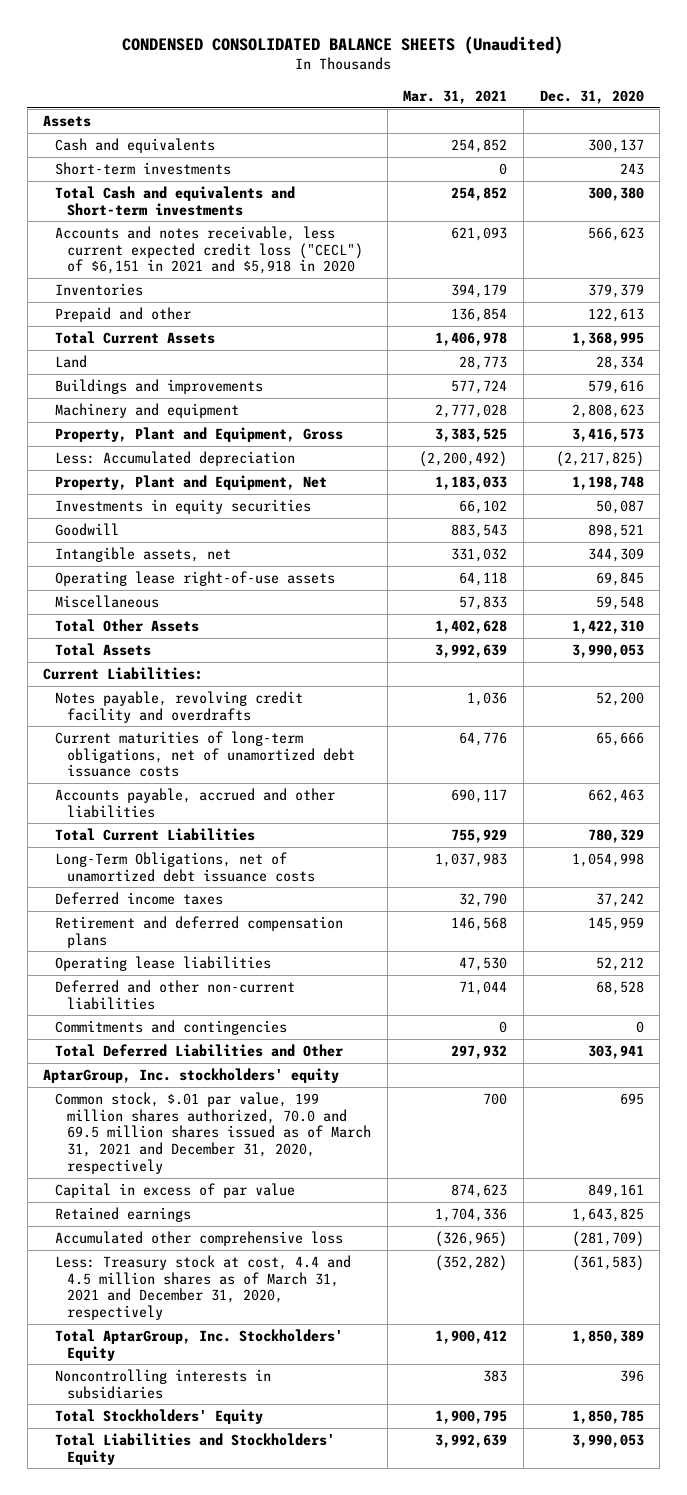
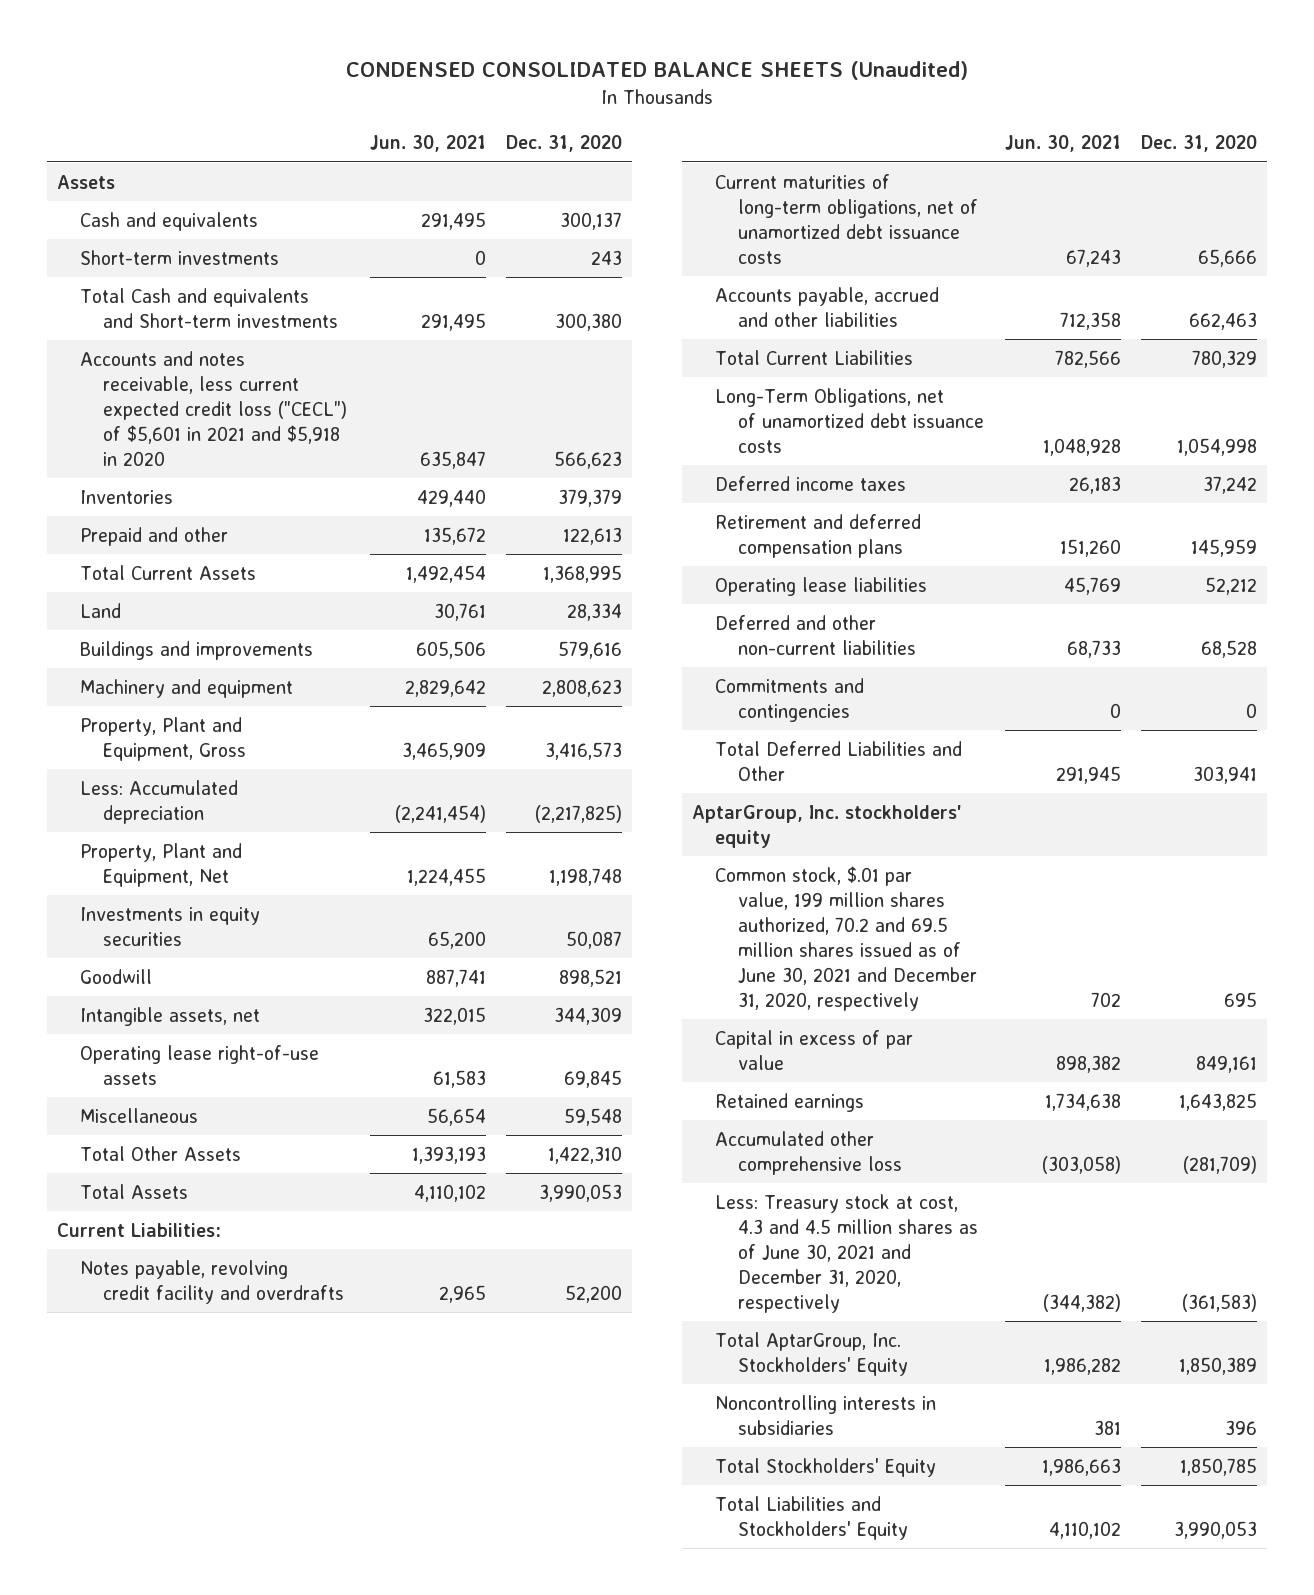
[403,89,508,104] Mar. 31, 2021 -> none
none -> [369,135,486,153] Jun. 30, 2021
[55,225,364,275] Accounts and notes receivable, less current expected credit loss ("CECL") of $6,151 in 2021 and $5,918 in 2020 -> [80,350,348,466] Accounts and notes receivable, less current expected credit loss ("CECL") of $5,601 in 2021 and $5,918 in 2020
[55,1091,372,1174] Common stock, $.01 par value, 199 million shares authorized, 70.0 and 69.5 million shares issued as of March 31, 2021 and December 31, 2020, respectively -> [714,865,978,1011] Common stock, $.01 par value, 199 million shares authorized, 70.2 and 69.5 million shares issued as of June 30, 2021 and December 31, 2020, respectively
[55,1254,352,1321] Less: Treasury stock at cost, 4.4 and 4.5 million shares as of March 31, 2021 and December 31, 2020, respectively -> [714,1193,979,1313] Less: Treasury stock at cost, 4.3 and 4.5 million shares as of June 30, 2021 and December 31, 2020, respectively

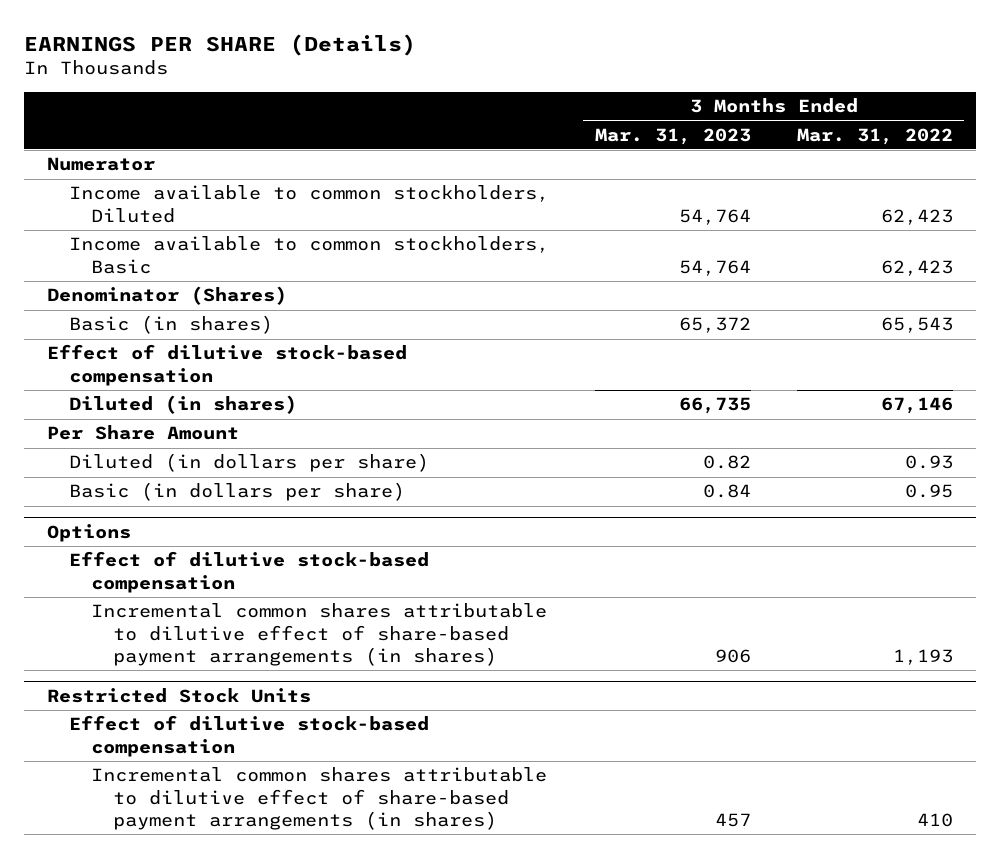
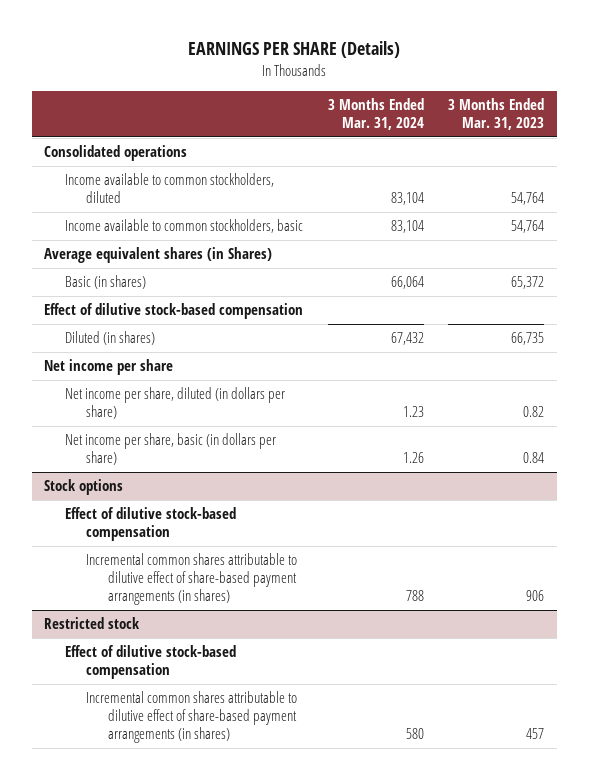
[796,127,953,145] Mar. 31, 2022 -> none
none -> [327,98,424,131] 3 Months Ended Mar. 31, 2024
[46,157,155,172] Numerator -> [44,145,188,162] Consolidated operations
[68,185,549,223] Income available to common stockholders, Diluted -> [65,173,275,204] Income available to common stockholders, diluted
[68,236,549,274] Income available to common stockholders, Basic -> [65,219,304,234] Income available to common stockholders, basic
[46,286,287,306] Denominator (Shares) -> [44,247,273,264] Average equivalent shares (in Shares)
[46,425,239,441] Per Share Amount -> [44,359,174,376] Net income per share
[68,453,429,473] Diluted (in dollars per share) -> [65,387,286,420] Net income per share, diluted (in dollars per share)
[68,482,405,502] Basic (in dollars per share) -> [65,433,277,466] Net income per share, basic (in dollars per share)
[46,523,131,542] Options -> [44,479,124,496] Stock options
[46,687,311,703] Restricted Stock Units -> [44,617,141,630] Restricted stock

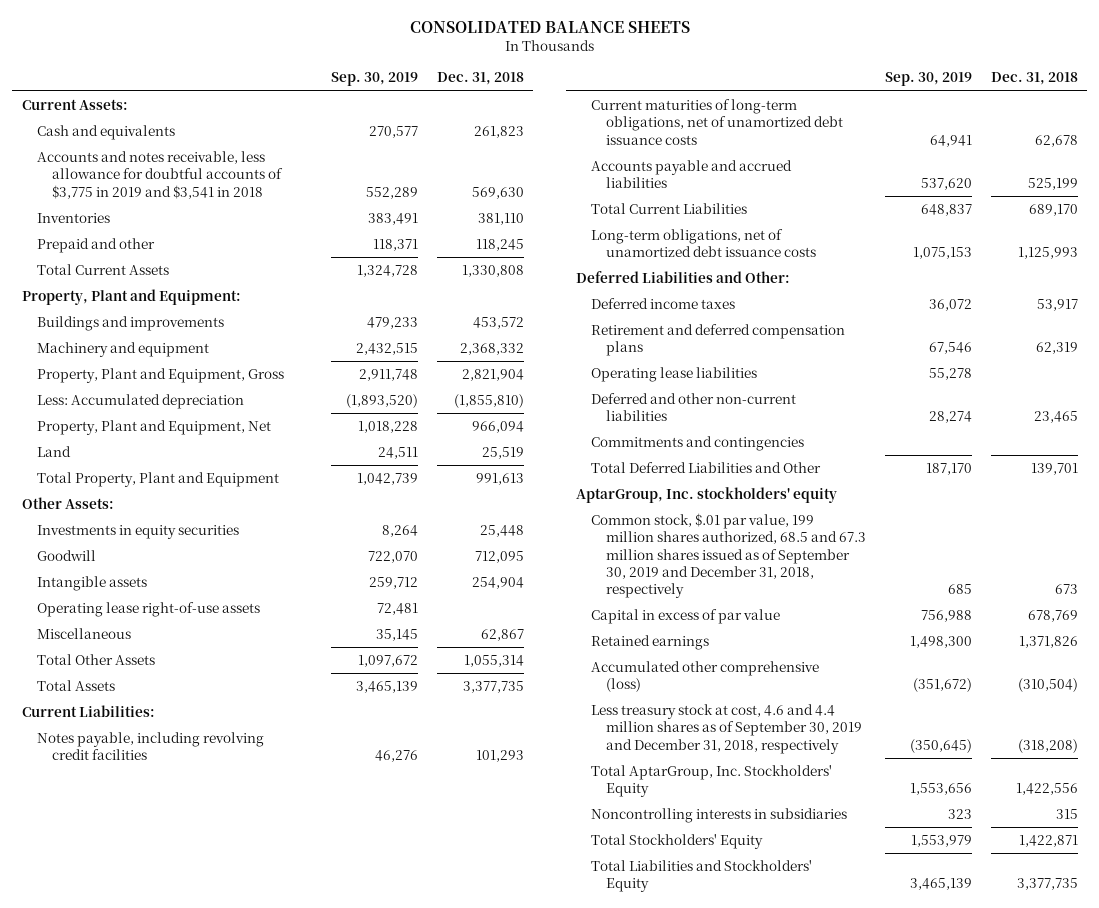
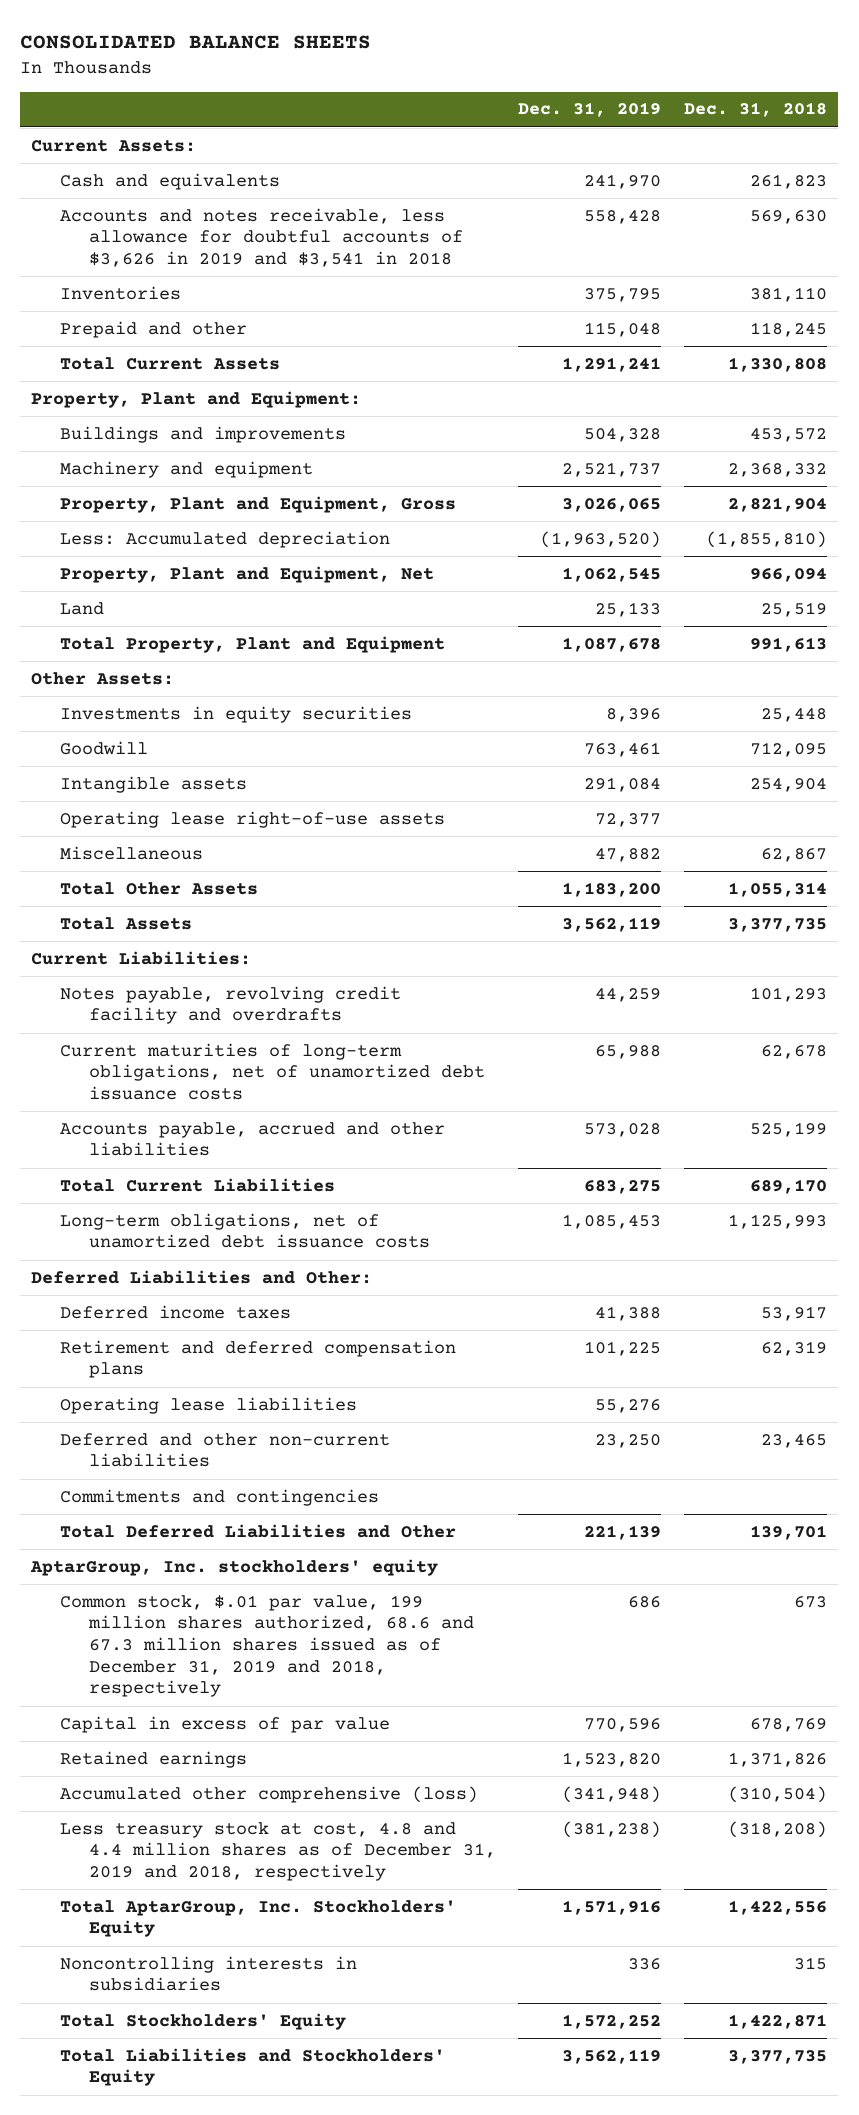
[330,72,418,87] Sep. 30, 2019 -> none
none -> [518,102,662,118] Dec. 31, 2019
[36,150,283,199] Accounts and notes receivable, less allowance for doubtful accounts of $3,775 in 2019 and $3,541 in 2018 -> [60,207,463,268] Accounts and notes receivable, less allowance for doubtful accounts of $3,626 in 2019 and $3,541 in 2018
[36,731,264,761] Notes payable, including revolving credit facilities -> [60,985,402,1025] Notes payable, revolving credit facility and overdrafts
[590,159,792,189] Accounts payable and accrued liabilities -> [60,1121,446,1157] Accounts payable, accrued and other liabilities
[590,512,866,599] Common stock, $.01 par value, 199 million shares authorized, 68.5 and 67.3 million shares issued as of September 30, 2019 and December 31, 2018, respectively -> [60,1594,474,1698] Common stock, $.01 par value, 199 million shares authorized, 68.6 and 67.3 million shares issued as of December 31, 2019 and 2018, respectively
[590,703,862,754] Less treasury stock at cost, 4.6 and 4.4 million shares as of September 30, 2019 and December 31, 2018, respectively -> [60,1821,496,1882] Less treasury stock at cost, 4.8 and 4.4 million shares as of December 31, 2019 and 2018, respectively

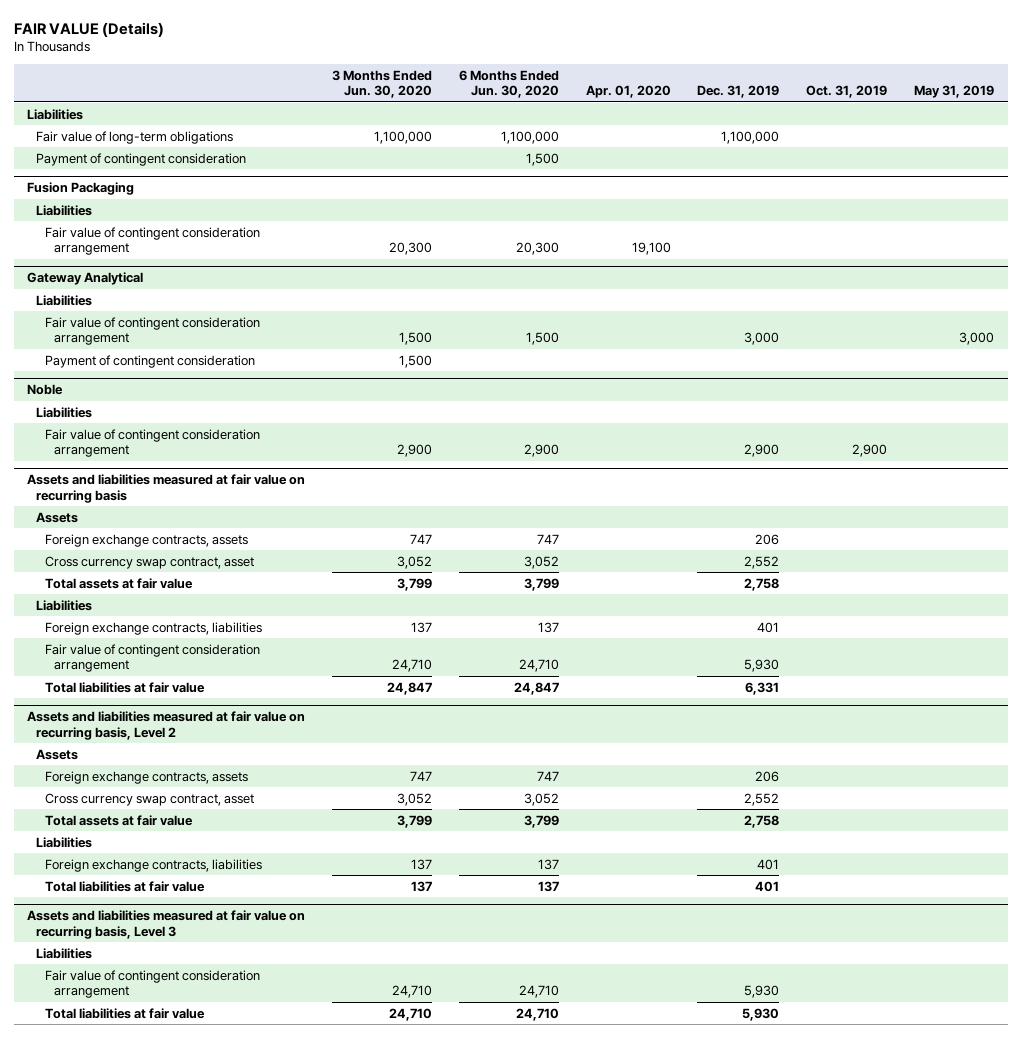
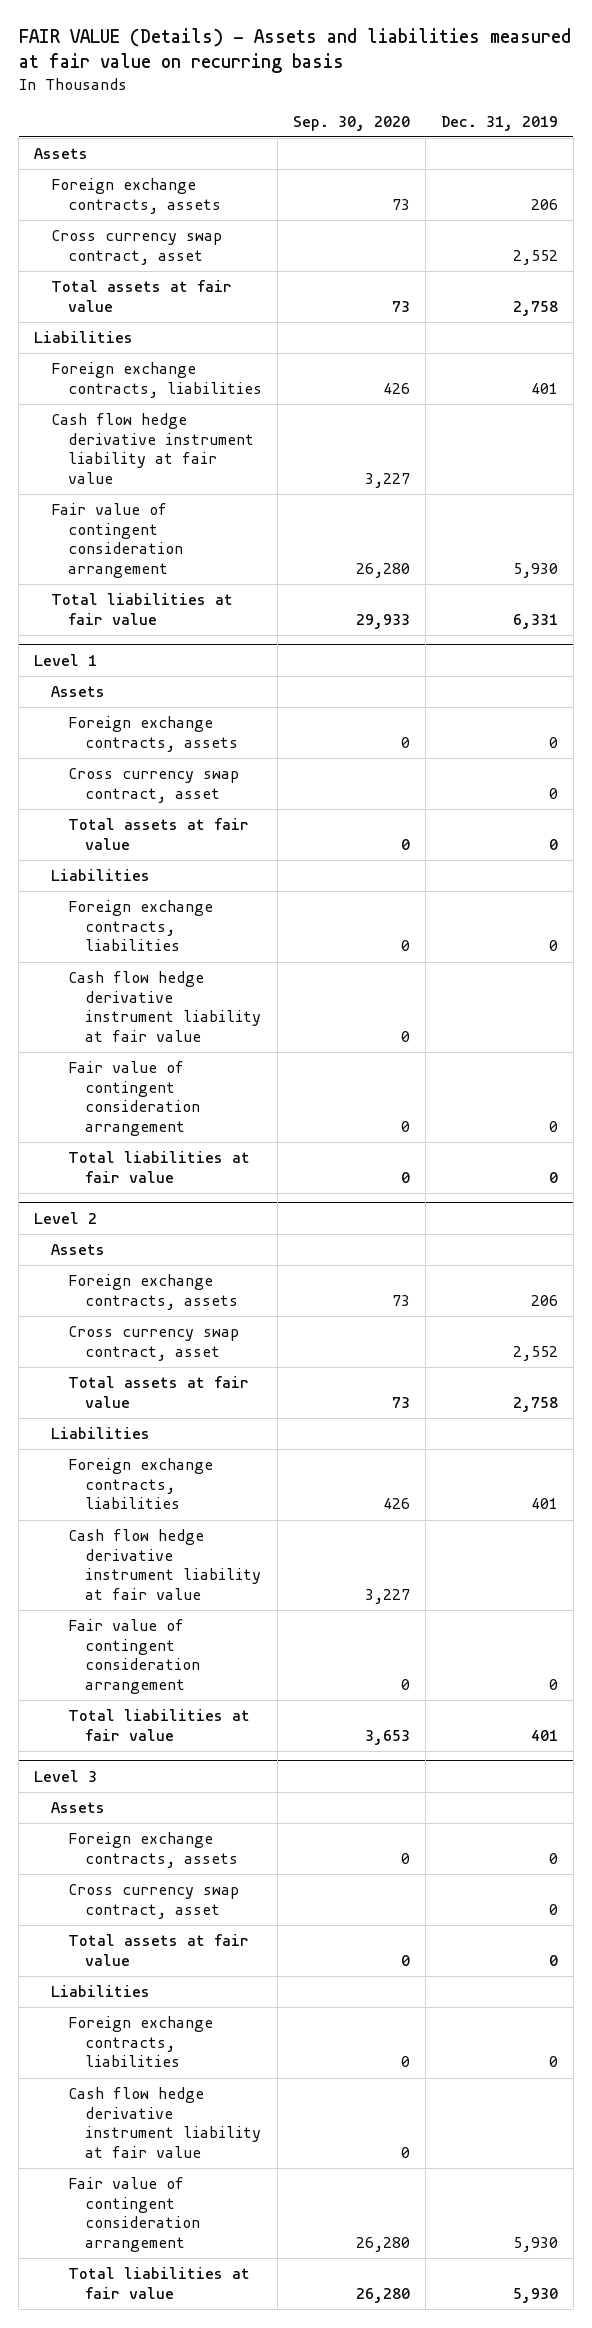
[13,21,164,37] FAIR VALUE (Details) -> [18,28,571,74] FAIR VALUE (Details) - Assets and liabilities measured at fair value on recurring basis
[331,70,432,99] 3 Months Ended Jun. 30, 2020 -> none
[458,70,559,99] 6 Months Ended Jun. 30, 2020 -> none
[585,85,671,99] Apr. 01, 2020 -> none
[806,85,888,99] Oct. 31, 2019 -> none
[914,85,995,99] May 31, 2019 -> none
none -> [292,115,410,131] Sep. 30, 2020
[27,108,84,120] Liabilities -> none
[36,130,234,144] Fair value of long-term obligations -> none
[36,152,247,166] Payment of contingent consideration -> none
[27,182,135,196] Fusion Packaging -> none
[36,204,93,216] Liabilities -> none
[45,226,261,255] Fair value of contingent consideration arrangement -> none
[27,272,144,286] Gateway Analytical -> none
[36,294,93,306] Liabilities -> none
[45,316,261,345] Fair value of contingent consideration arrangement -> none
[45,354,256,368] Payment of contingent consideration -> none
[27,384,64,396] Noble -> none
[36,406,93,418] Liabilities -> none
[45,428,261,457] Fair value of contingent consideration arrangement -> none
[27,474,306,503] Assets and liabilities measured at fair value on recurring basis -> none
none -> [51,413,255,485] Cash flow hedge derivative instrument liability at fair value
[27,711,306,740] Assets and liabilities measured at fair value on recurring basis, Level 2 -> none
none -> [34,653,98,666] Level 1
none -> [68,716,238,752] Foreign exchange contracts, assets
none -> [68,768,240,803] Cross currency swap contract, asset
none -> [68,818,250,850] Total assets at fair value
none -> [51,869,151,882] Liabilities
none -> [68,900,214,952] Foreign exchange contracts, liabilities
none -> [68,971,261,1043] Cash flow hedge derivative instrument liability at fair value
none -> [68,1061,200,1137] Fair value of contingent consideration arrangement
none -> [68,1151,251,1183] Total liabilities at fair value
none -> [34,1211,98,1224] Level 2
none -> [51,1244,106,1256] Assets
none -> [68,1529,261,1601] Cash flow hedge derivative instrument liability at fair value
none -> [68,1619,200,1695] Fair value of contingent consideration arrangement
[27,910,306,939] Assets and liabilities measured at fair value on recurring basis, Level 3 -> none
none -> [34,1769,98,1782] Level 3
none -> [51,1802,106,1814] Assets
none -> [68,1832,238,1868] Foreign exchange contracts, assets
none -> [68,1884,240,1919] Cross currency swap contract, asset
none -> [68,1934,250,1966] Total assets at fair value
none -> [68,2016,214,2068] Foreign exchange contracts, liabilities
none -> [68,2087,261,2159] Cash flow hedge derivative instrument liability at fair value

